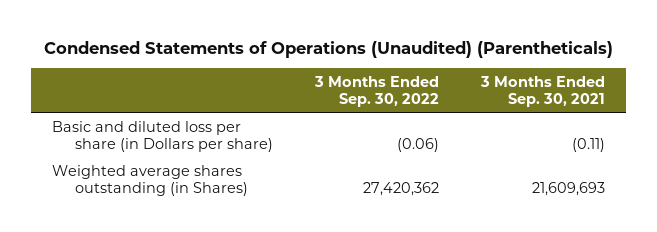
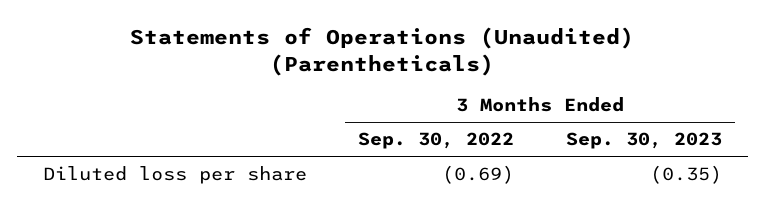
[43,40,613,58] Condensed Statements of Operations (Unaudited) (Parentheticals) -> [130,26,635,76] Statements of Operations (Unaudited) (Parentheticals)
[480,75,606,107] 3 Months Ended Sep. 30, 2021 -> none
none -> [566,132,723,150] Sep. 30, 2023
[52,164,249,196] Weighted average shares outstanding (in Shares) -> none
[52,120,274,152] Basic and diluted loss per share (in Dollars per share) -> [42,166,307,185] Diluted loss per share
[397,137,440,152] (0.06) -> [442,165,515,185] (0.69)

